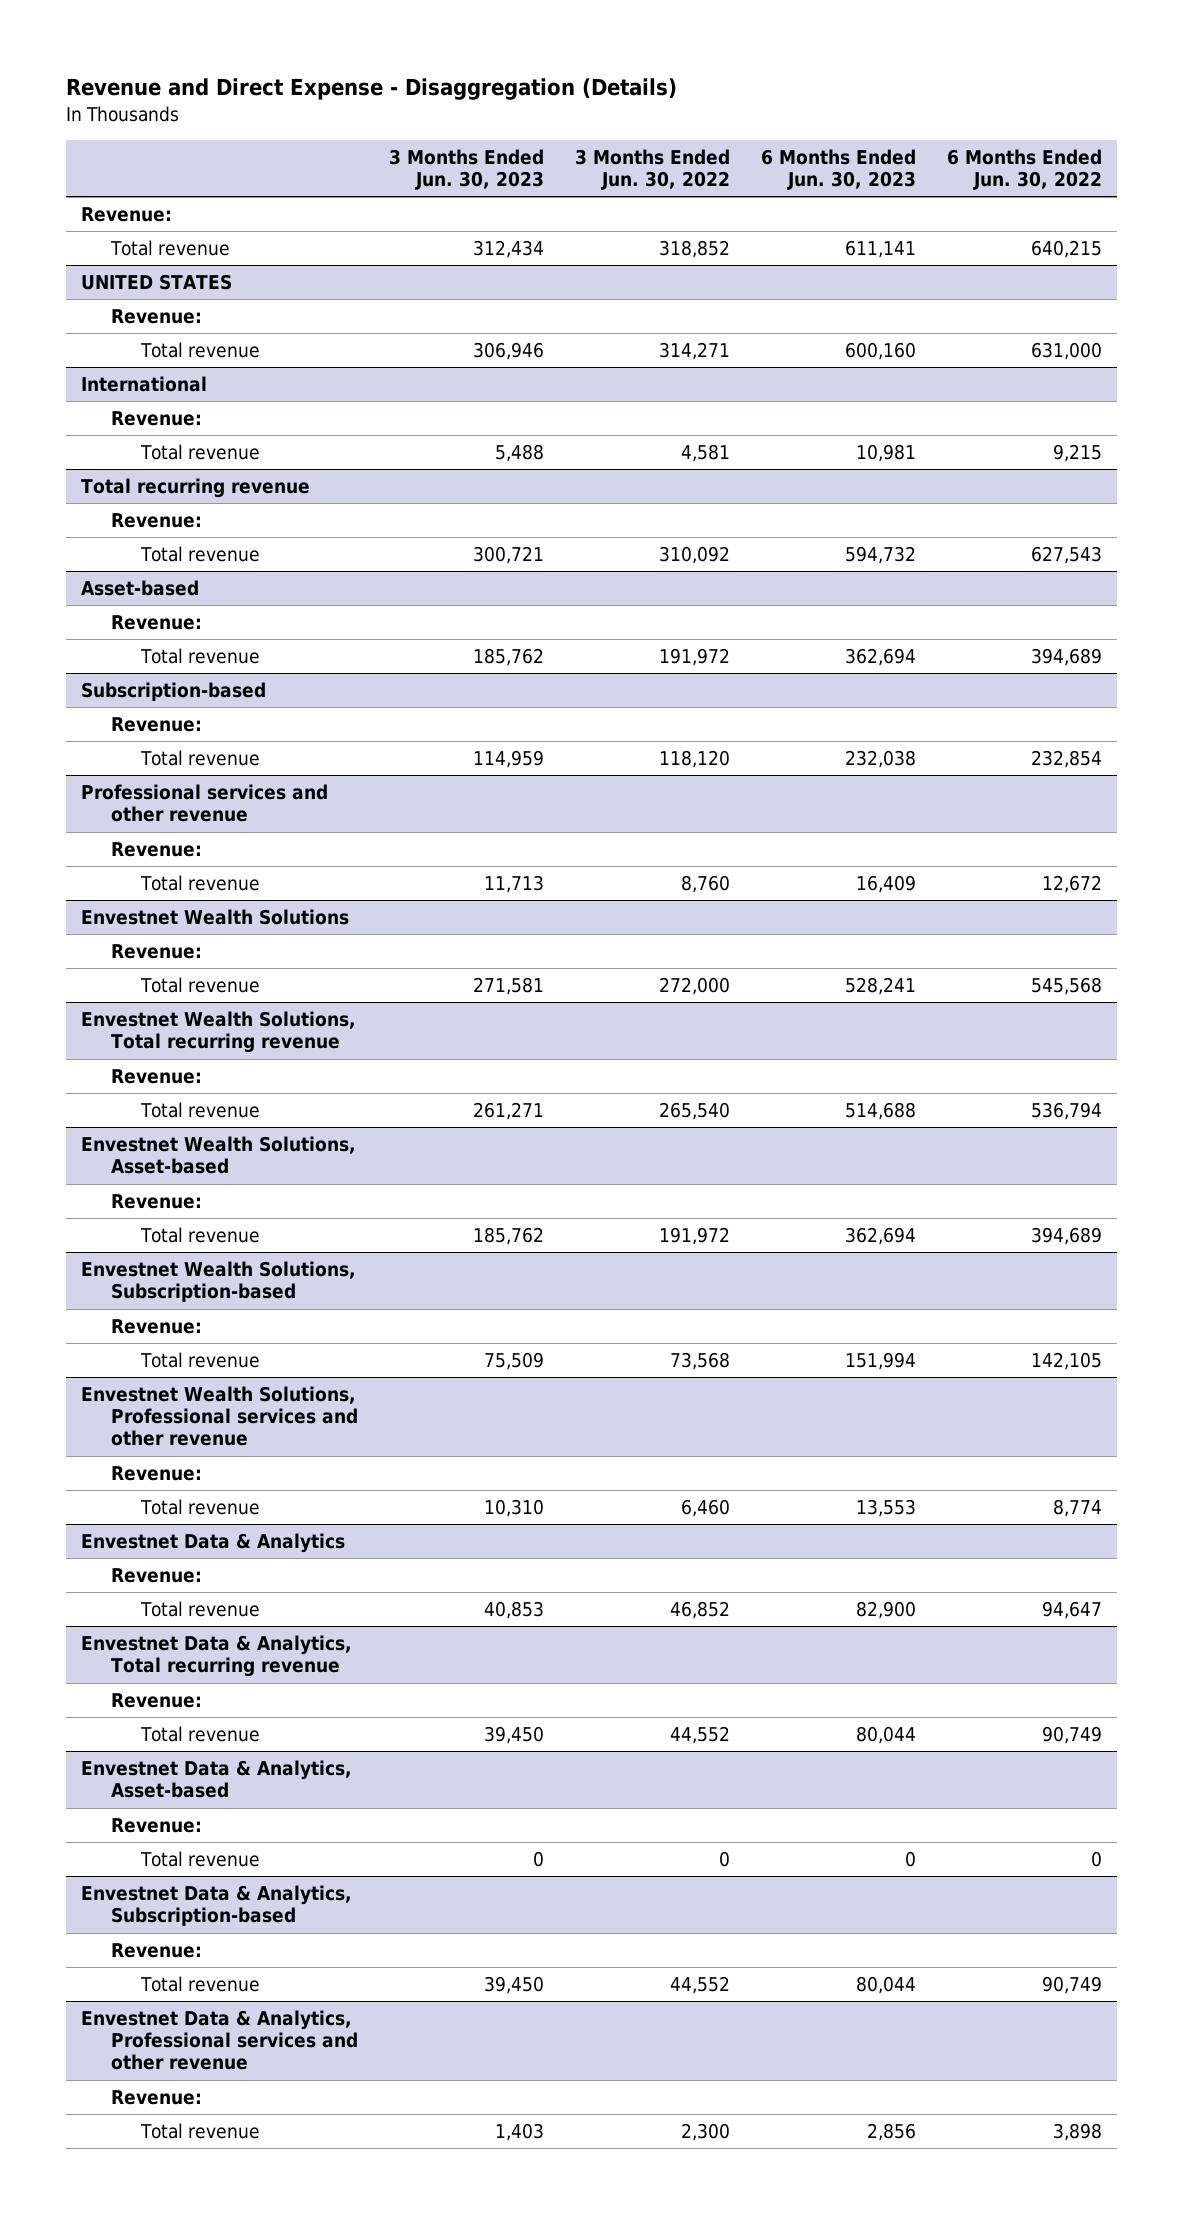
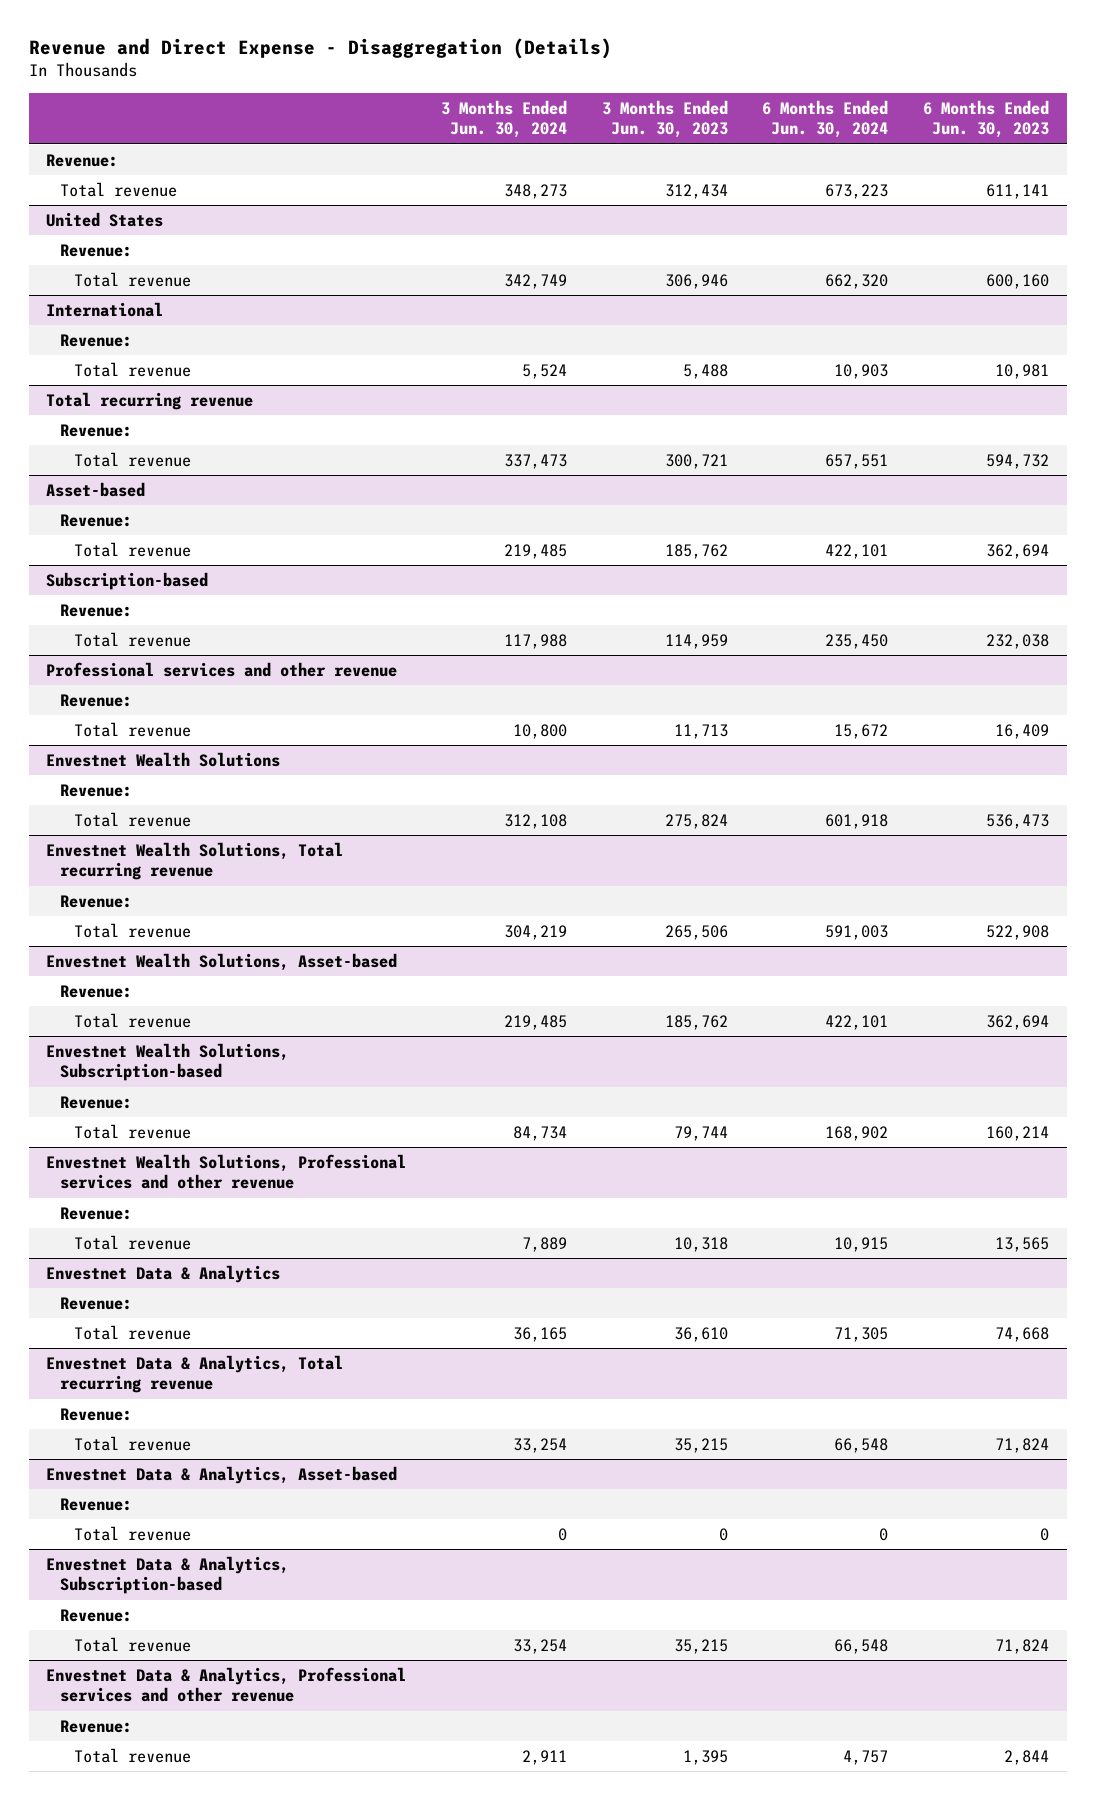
[574,149,730,191] 3 Months Ended Jun. 30, 2022 -> none
[946,149,1102,191] 6 Months Ended Jun. 30, 2022 -> none
none -> [440,99,567,139] 3 Months Ended Jun. 30, 2024
none -> [762,99,889,139] 6 Months Ended Jun. 30, 2024
[80,274,232,291] UNITED STATES -> [45,211,163,227] United States
[472,977,544,996] 271,581 -> [664,813,728,829] 275,824
[844,977,916,996] 528,241 -> [986,813,1050,829] 536,473
[472,1102,544,1121] 261,271 -> [664,924,728,940] 265,506
[844,1102,916,1121] 514,688 -> [986,924,1050,940] 522,908
[483,1352,544,1371] 75,509 -> [673,1125,728,1141] 79,744
[844,1352,916,1371] 151,994 -> [986,1125,1050,1141] 160,214
[483,1499,544,1518] 10,310 -> [673,1236,728,1252] 10,318
[855,1499,916,1518] 13,553 -> [995,1236,1050,1252] 13,565
[483,1601,544,1620] 40,853 -> [673,1326,728,1342] 36,610
[855,1601,916,1620] 82,900 -> [995,1326,1050,1342] 74,668
[483,1726,544,1745] 39,450 -> [673,1437,728,1453] 35,215
[855,1726,916,1745] 80,044 -> [995,1437,1050,1453] 71,824
[483,1976,544,1995] 39,450 -> [673,1638,728,1654] 35,215
[855,1976,916,1995] 80,044 -> [995,1638,1050,1654] 71,824
[494,2123,544,2142] 1,403 -> [682,1749,728,1765] 1,395
[866,2123,916,2142] 2,856 -> [1004,1749,1050,1765] 2,844

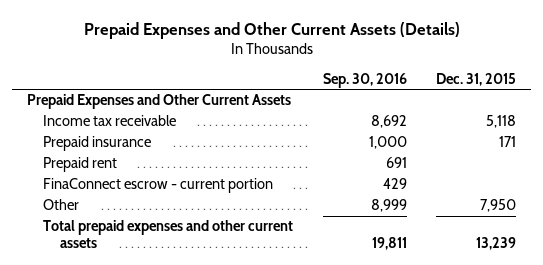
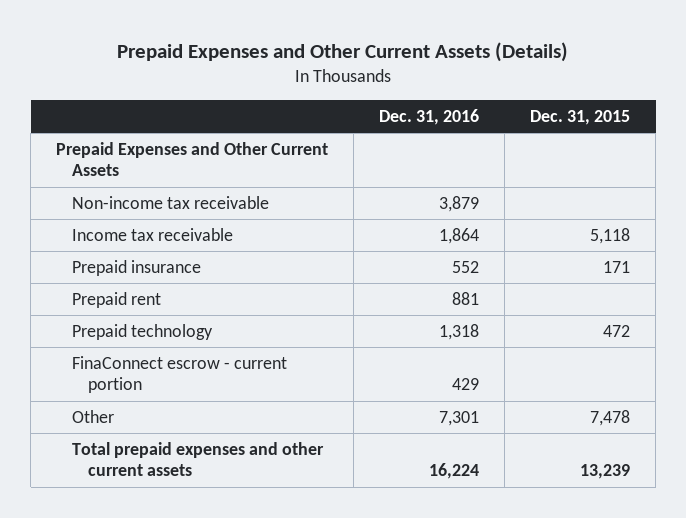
[322,72,407,88] Sep. 30, 2016 -> none
none -> [379,108,480,125] Dec. 31, 2016
none -> [72,195,270,209] Non-income tax receivable
none -> [72,323,214,340] Prepaid technology
[480,199,517,213] 7,950 -> [590,409,631,426] 7,478

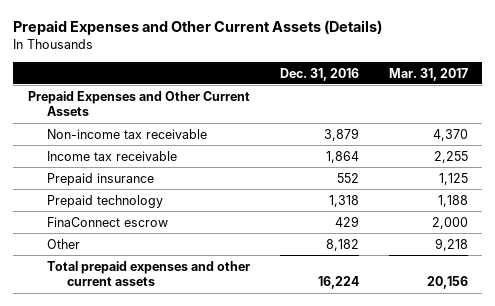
[530,109,631,125] Dec. 31, 2015 -> none
none -> [388,67,468,81] Mar. 31, 2017
[72,291,162,308] Prepaid rent -> none
[72,355,288,394] FinaConnect escrow - current portion -> [47,216,169,227] FinaConnect escrow
[439,410,480,426] 7,301 -> [325,238,359,251] 8,182

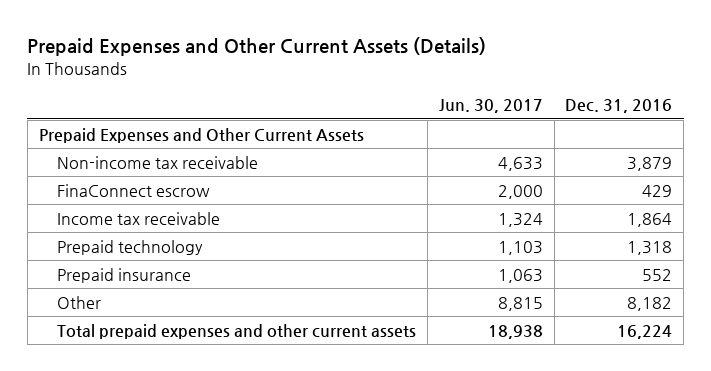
[388,67,468,81] Mar. 31, 2017 -> none
none -> [438,98,543,113] Jun. 30, 2017
[47,216,169,227] FinaConnect escrow -> [56,183,210,197] FinaConnect escrow
[47,172,155,186] Prepaid insurance -> [56,267,191,283] Prepaid insurance

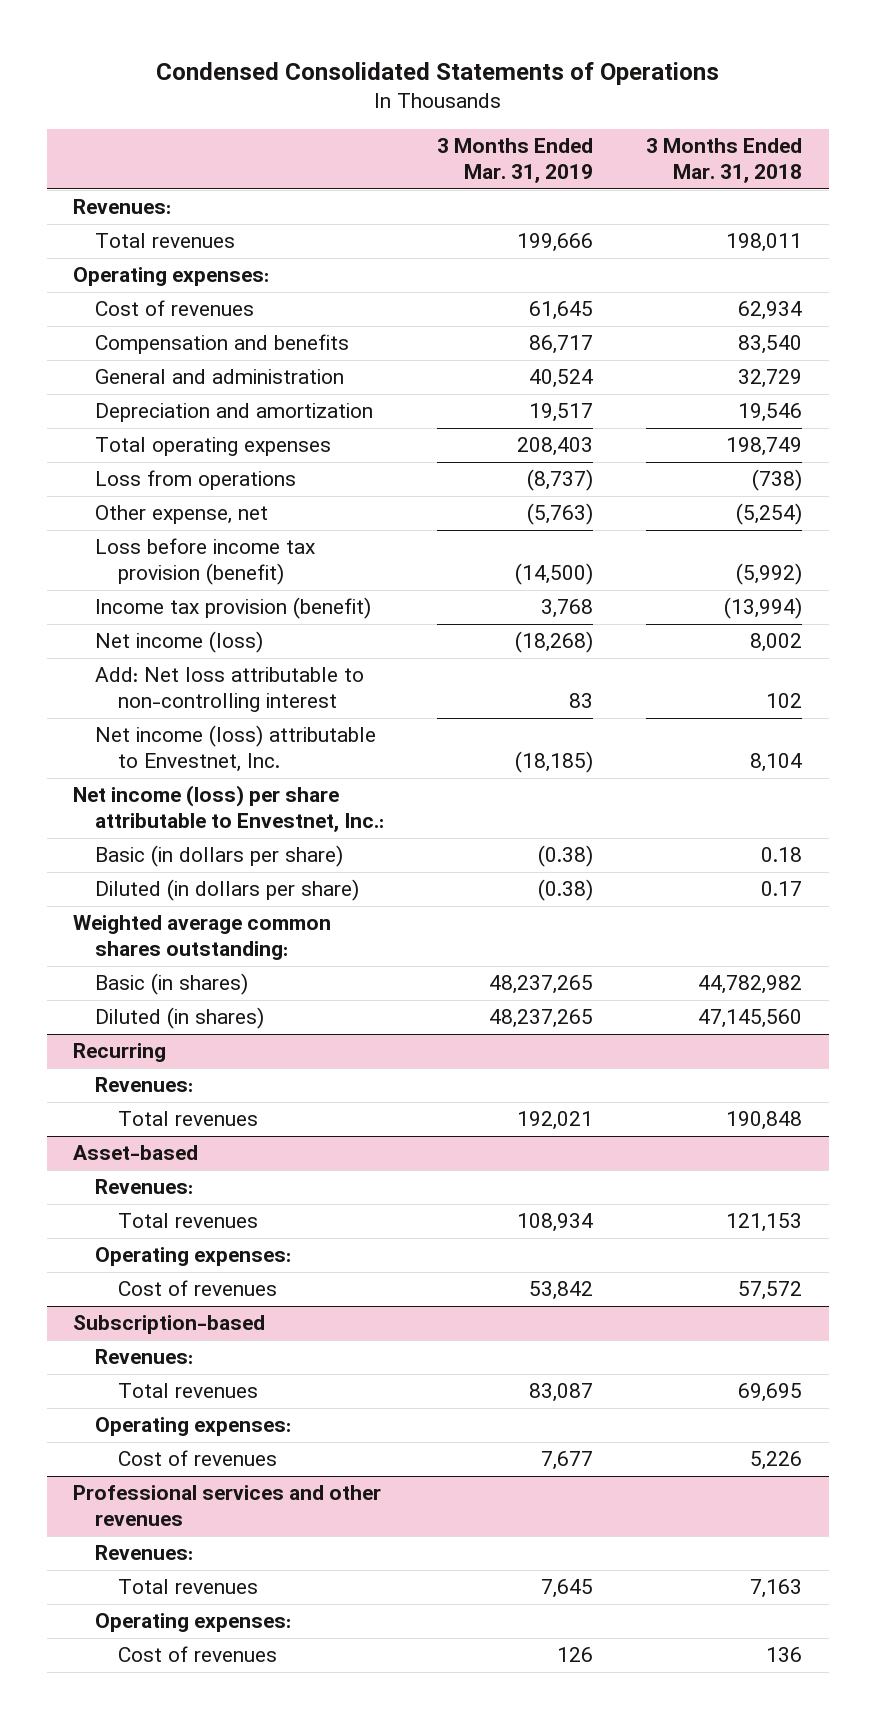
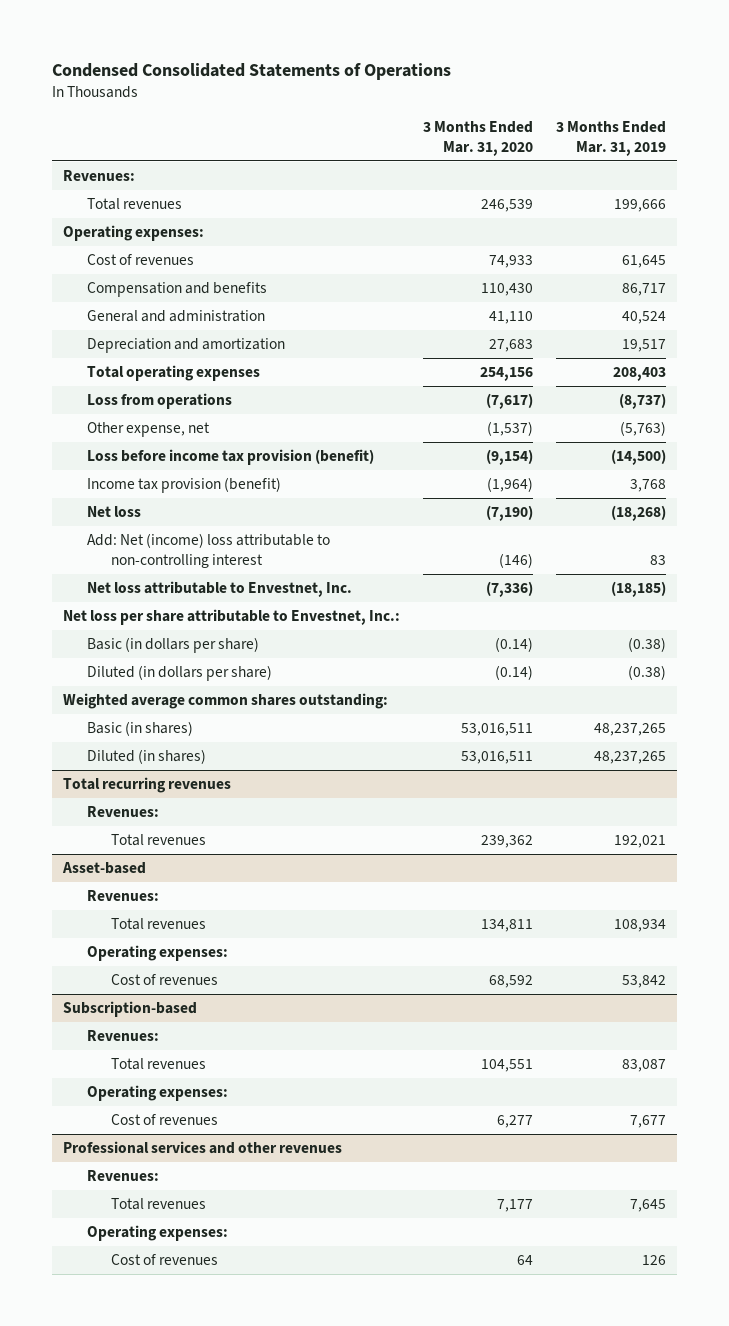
[646,138,803,184] 3 Months Ended Mar. 31, 2018 -> none
none -> [422,120,533,156] 3 Months Ended Mar. 31, 2020
[95,631,264,654] Net income (loss) -> [86,506,141,518] Net loss
[95,667,365,713] Add: Net loss attributable to non-controlling interest -> [86,533,330,569] Add: Net (income) loss attributable to non-controlling interest
[95,725,377,773] Net income (loss) attributable to Envestnet, Inc. -> [86,581,352,598] Net loss attributable to Envestnet, Inc.
[73,785,385,833] Net income (loss) per share attributable to Envestnet, Inc.: -> [63,609,401,626] Net loss per share attributable to Envestnet, Inc.:
[73,1043,167,1063] Recurring -> none
none -> [63,777,232,794] Total recurring revenues

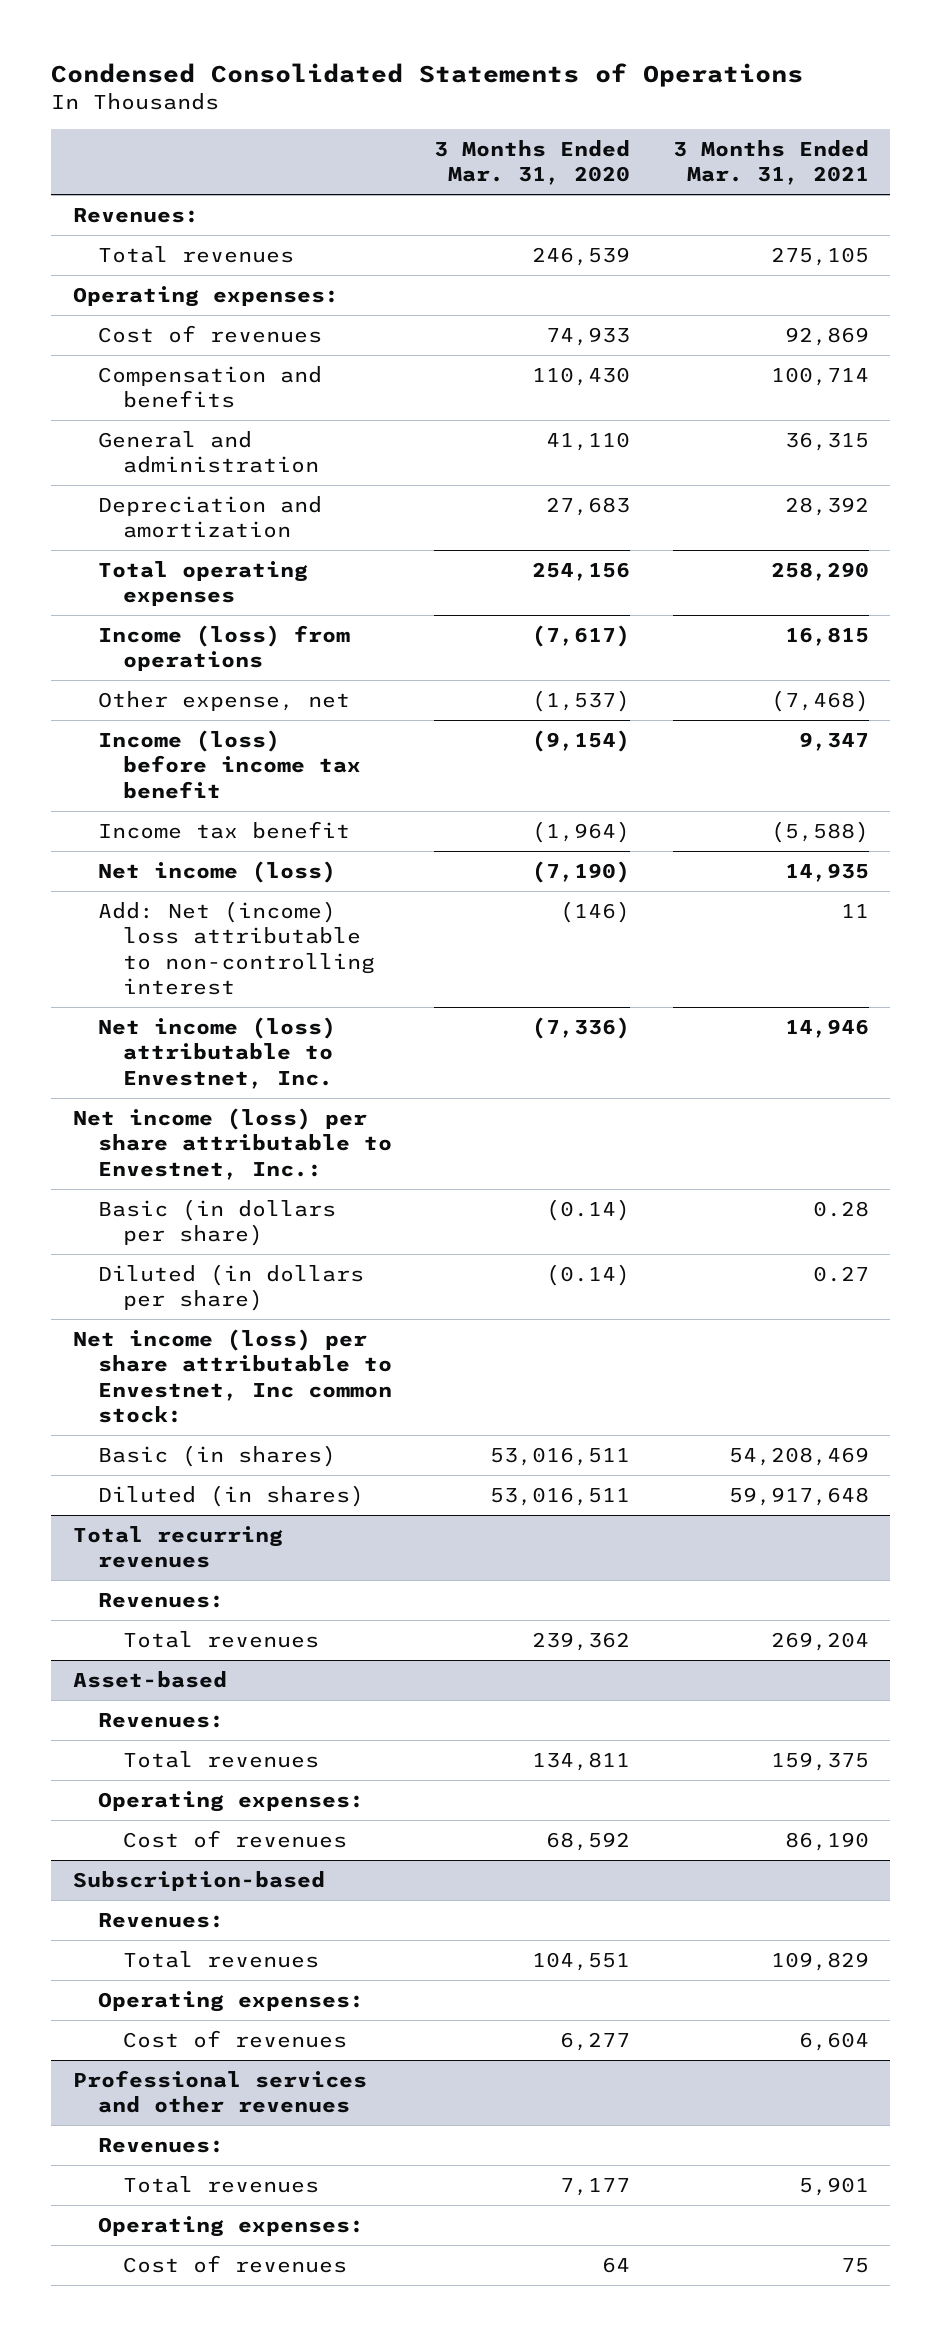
[555,120,666,156] 3 Months Ended Mar. 31, 2019 -> none
none -> [673,139,870,186] 3 Months Ended Mar. 31, 2021
[86,393,232,410] Loss from operations -> [97,624,350,672] Income (loss) from operations
[86,449,374,466] Loss before income tax provision (benefit) -> [97,729,361,799] Income (loss) before income tax benefit
[86,477,281,494] Income tax provision (benefit) -> [97,820,350,839] Income tax benefit
[86,506,141,518] Net loss -> [97,860,336,883] Net income (loss)
[86,581,352,598] Net loss attributable to Envestnet, Inc. -> [97,1016,336,1089] Net income (loss) attributable to Envestnet, Inc.
[63,609,401,626] Net loss per share attributable to Envestnet, Inc.: -> [72,1107,392,1180] Net income (loss) per share attributable to Envestnet, Inc.:
[63,693,389,710] Weighted average common shares outstanding: -> [72,1328,392,1424] Net income (loss) per share attributable to Envestnet, Inc common stock:

